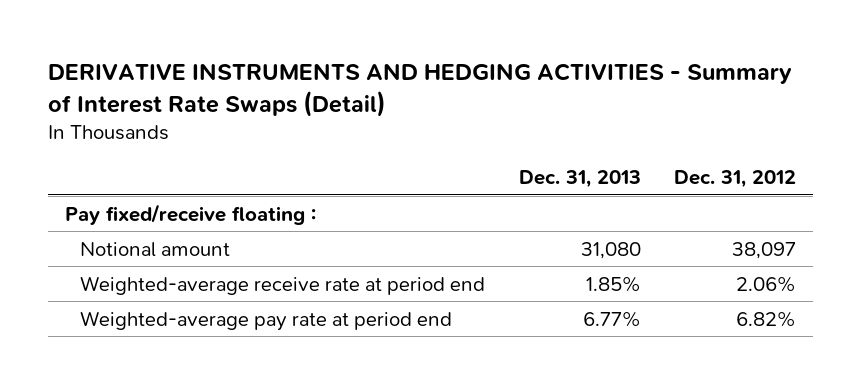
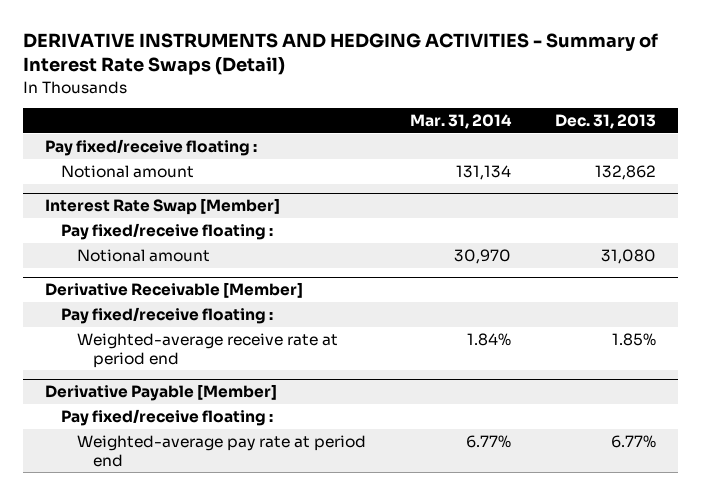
[674,170,797,189] Dec. 31, 2012 -> none
none -> [410,114,513,130] Mar. 31, 2014
none -> [60,165,194,179] Notional amount
none -> [45,198,281,216] Interest Rate Swap [Member]
none -> [60,223,273,241] Pay fixed/receive floating :
none -> [45,282,304,299] Derivative Receivable [Member]
none -> [60,307,273,325] Pay fixed/receive floating :
none -> [45,384,278,402] Derivative Payable [Member]
none -> [60,409,273,427] Pay fixed/receive floating :

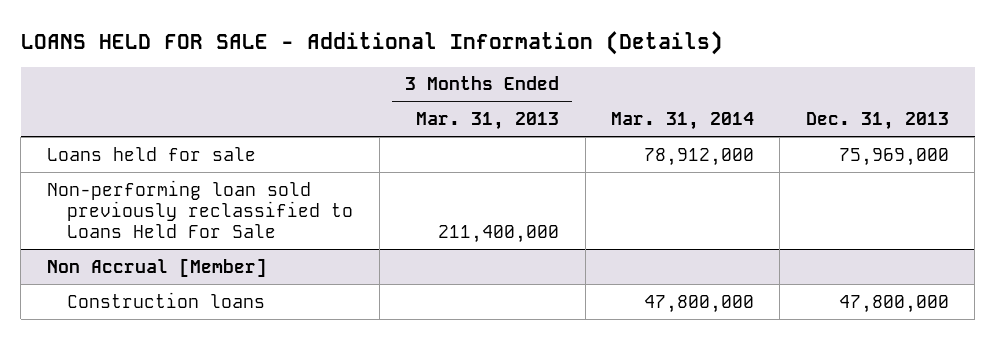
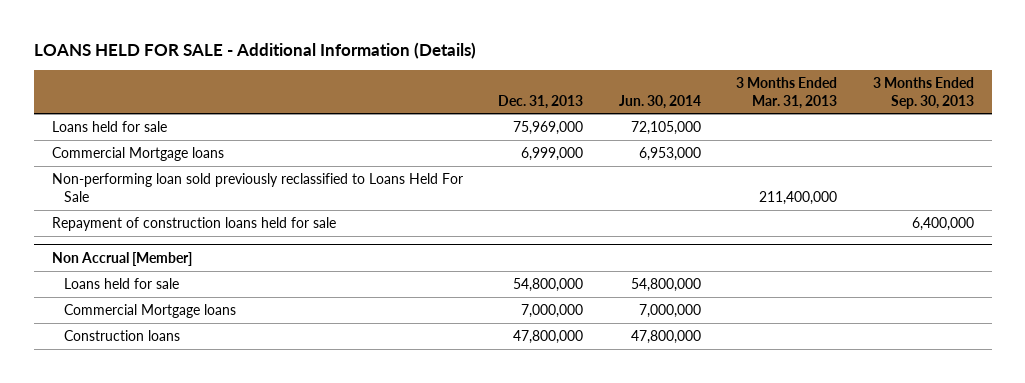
[610,111,754,130] Mar. 31, 2014 -> none
none -> [618,94,701,109] Jun. 30, 2014
none -> [872,76,974,109] 3 Months Ended Sep. 30, 2013
none -> [51,146,224,161] Commercial Mortgage loans
none -> [51,216,336,231] Repayment of construction loans held for sale
none -> [64,277,180,289] Loans held for sale
none -> [64,303,237,318] Commercial Mortgage loans

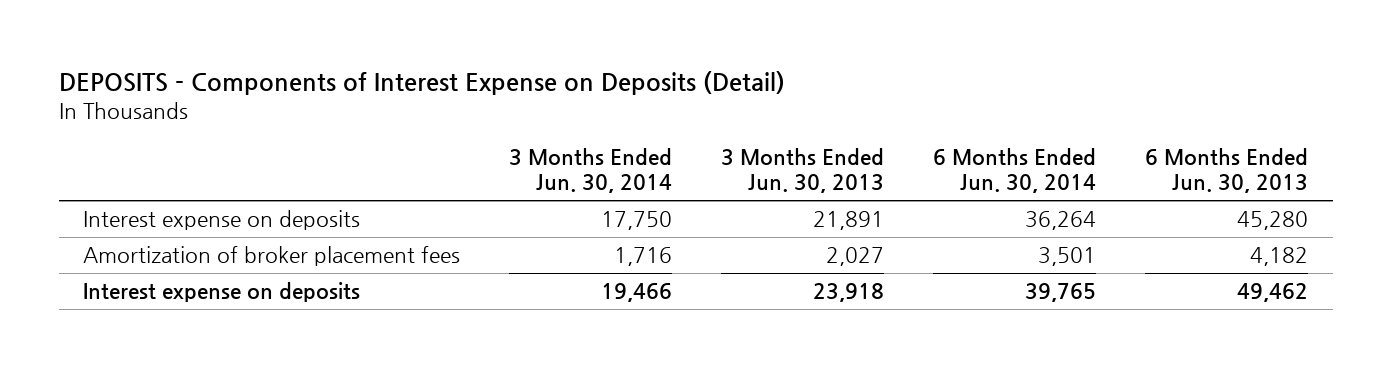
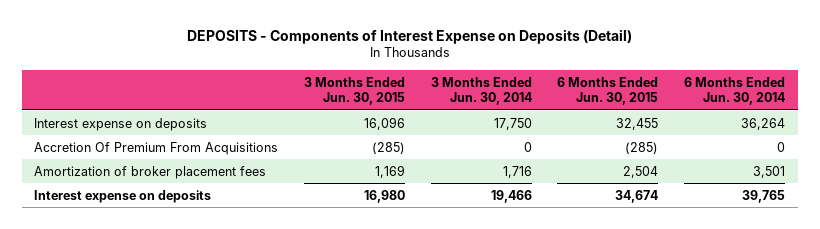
[721,147,885,194] 3 Months Ended Jun. 30, 2013 -> none
[1145,147,1309,194] 6 Months Ended Jun. 30, 2013 -> none
none -> [304,76,406,105] 3 Months Ended Jun. 30, 2015
none -> [557,76,659,105] 6 Months Ended Jun. 30, 2015
none -> [34,141,279,155] Accretion Of Premium From Acquisitions

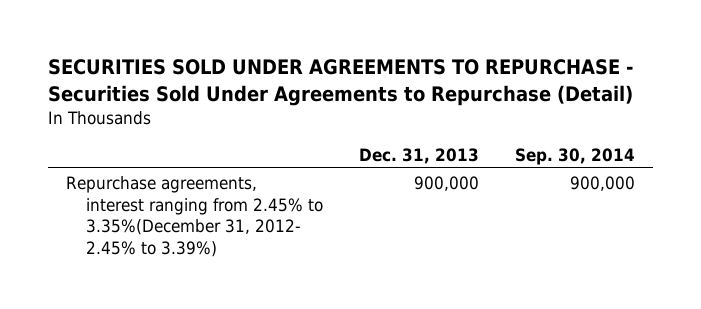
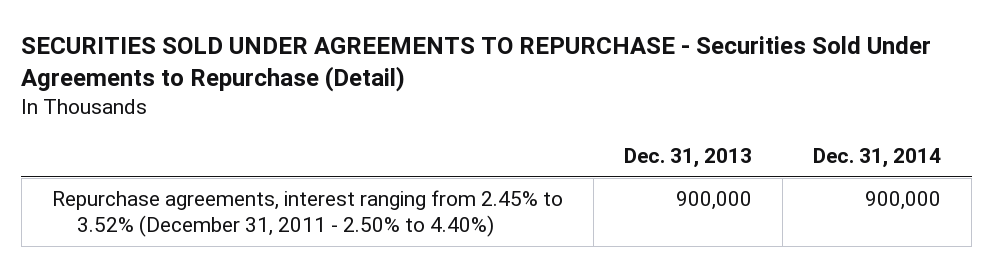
[515,147,636,165] Sep. 30, 2014 -> none
none -> [812,148,941,169] Dec. 31, 2014
[65,175,323,258] Repurchase agreements, interest ranging from 2.45% to 3.35%(December 31, 2012- 2.45% to 3.39%) -> [51,190,563,238] Repurchase agreements, interest ranging from 2.45% to 3.52% (December 31, 2011 - 2.50% to 4.40%)

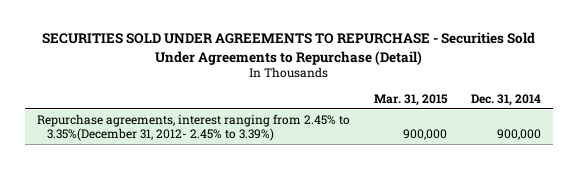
[623,148,752,169] Dec. 31, 2013 -> none
none -> [374,94,449,107] Mar. 31, 2015
[51,190,563,238] Repurchase agreements, interest ranging from 2.45% to 3.52% (December 31, 2011 - 2.50% to 4.40%) -> [37,113,351,142] Repurchase agreements, interest ranging from 2.45% to 3.35%(December 31, 2012- 2.45% to 3.39%)

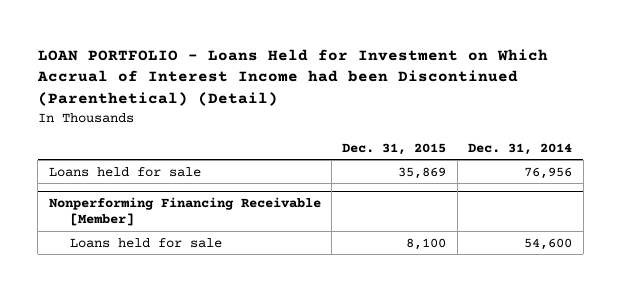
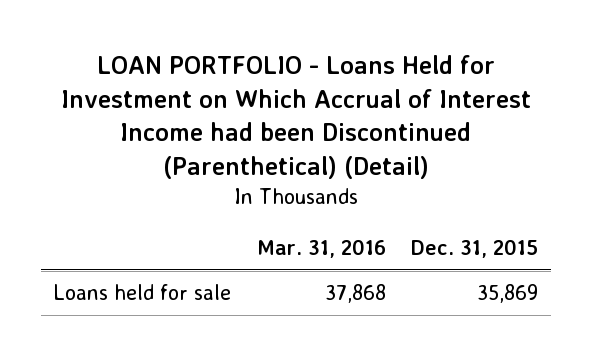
[468,143,573,156] Dec. 31, 2014 -> none
none -> [256,238,386,258] Mar. 31, 2016
[48,196,321,227] Nonperforming Financing Receivable [Member] -> none
[70,237,223,248] Loans held for sale -> none

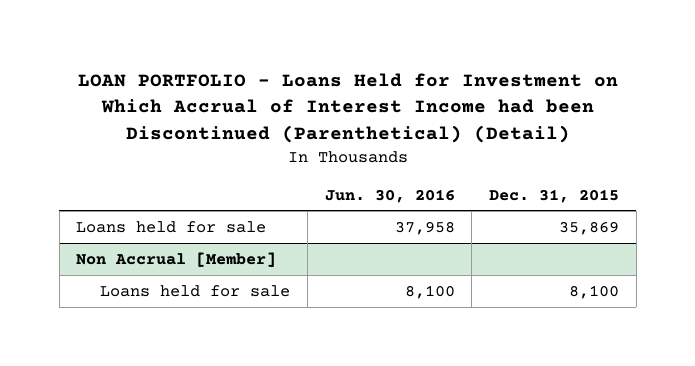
[256,238,386,258] Mar. 31, 2016 -> none
none -> [324,188,455,203] Jun. 30, 2016
none -> [76,251,277,267] Non Accrual [Member]
none -> [100,284,291,297] Loans held for sale

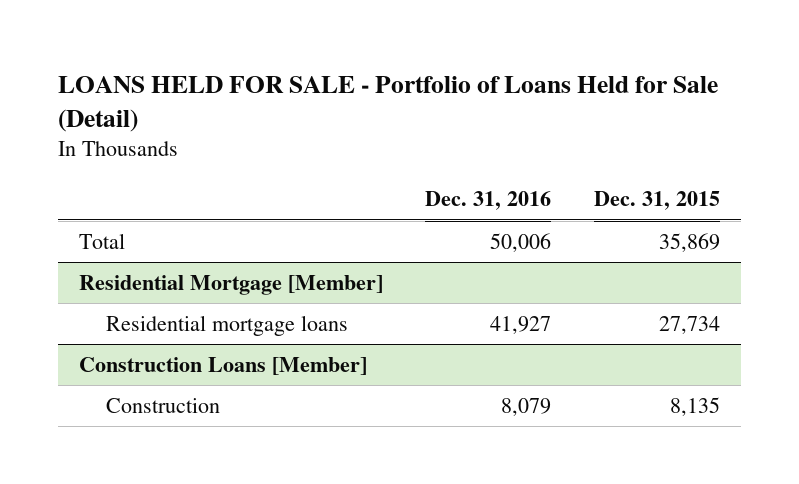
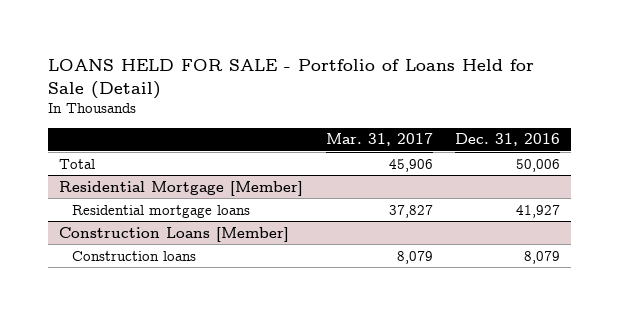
[593,191,720,211] Dec. 31, 2015 -> none
none -> [325,133,433,147] Mar. 31, 2017
[105,397,220,413] Construction -> [71,250,196,261] Construction loans

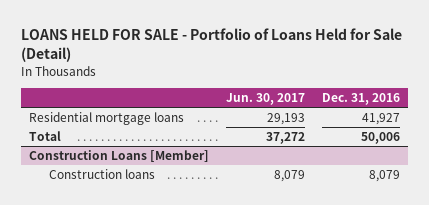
[325,133,433,147] Mar. 31, 2017 -> none
none -> [226,92,306,105] Jun. 30, 2017
[59,180,304,196] Residential Mortgage [Member] -> none
[59,158,96,169] Total -> [29,131,62,142] Total

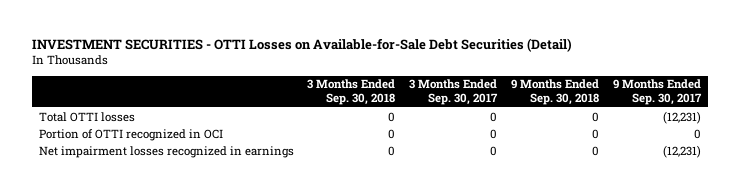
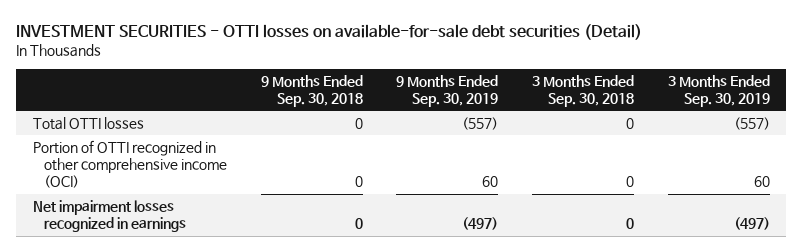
[31,38,572,53] INVESTMENT SECURITIES - OTTI Losses on Available-for-Sale Debt Securities (Detail) -> [16,24,643,41] INVESTMENT SECURITIES - OTTI losses on available-for-sale debt securities (Detail)
[409,79,499,106] 3 Months Ended Sep. 30, 2017 -> none
[613,79,703,106] 9 Months Ended Sep. 30, 2017 -> none
none -> [396,74,499,108] 9 Months Ended Sep. 30, 2019
none -> [667,74,770,108] 3 Months Ended Sep. 30, 2019
[38,128,223,141] Portion of OTTI recognized in OCI -> [32,140,228,189] Portion of OTTI recognized in other comprehensive income (OCI)

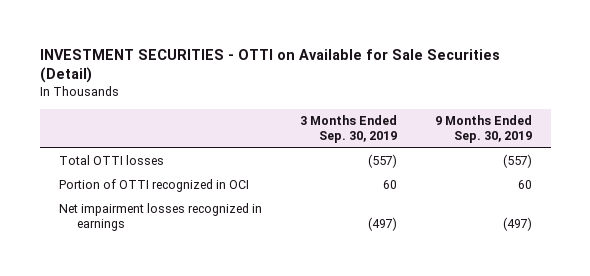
[16,24,643,41] INVESTMENT SECURITIES - OTTI losses on available-for-sale debt securities (Detail) -> [39,48,500,84] INVESTMENT SECURITIES - OTTI on Available for Sale Securities (Detail)
[260,74,363,108] 9 Months Ended Sep. 30, 2018 -> none
[531,74,634,108] 3 Months Ended Sep. 30, 2018 -> none
[32,140,228,189] Portion of OTTI recognized in other comprehensive income (OCI) -> [58,179,249,193] Portion of OTTI recognized in OCI

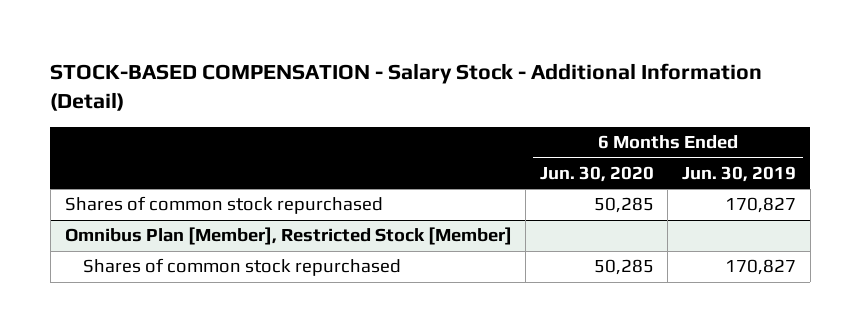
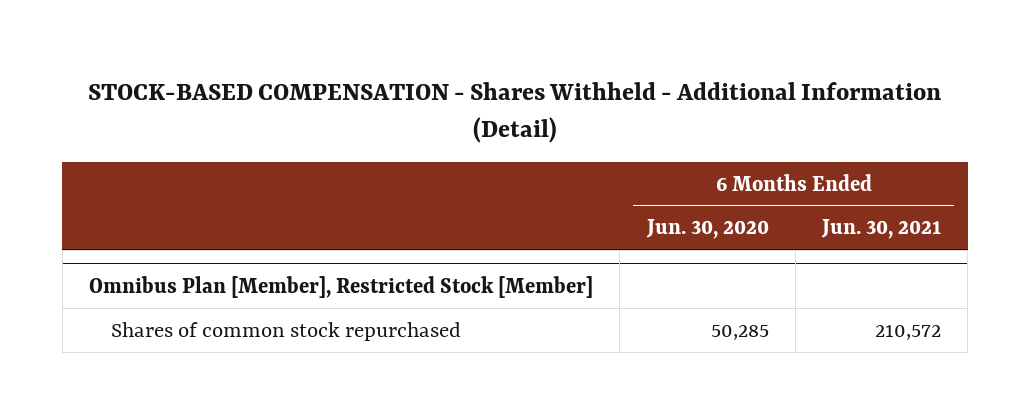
[50,63,763,112] STOCK-BASED COMPENSATION - Salary Stock - Additional Information (Detail) -> [88,81,942,144] STOCK-BASED COMPENSATION - Shares Withheld - Additional Information (Detail)
[682,166,797,183] Jun. 30, 2019 -> none
none -> [821,219,942,240] Jun. 30, 2021
[64,196,383,215] Shares of common stock repurchased -> none

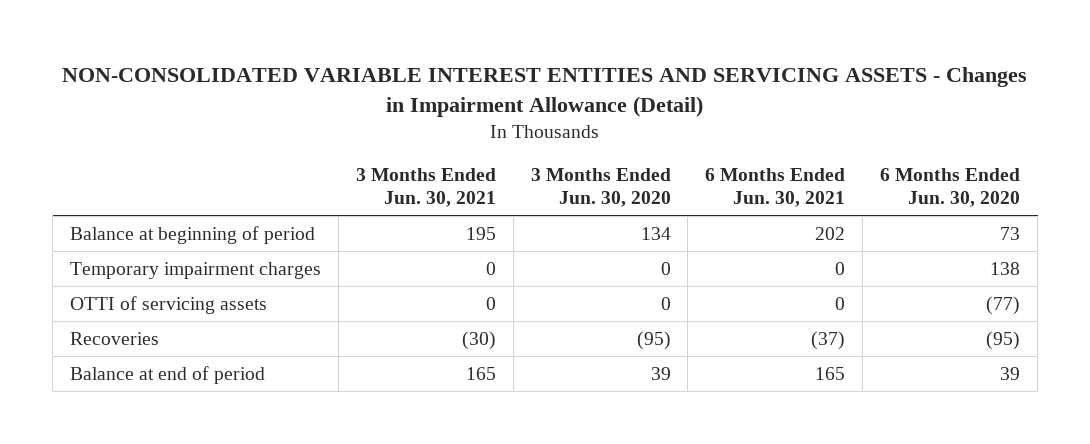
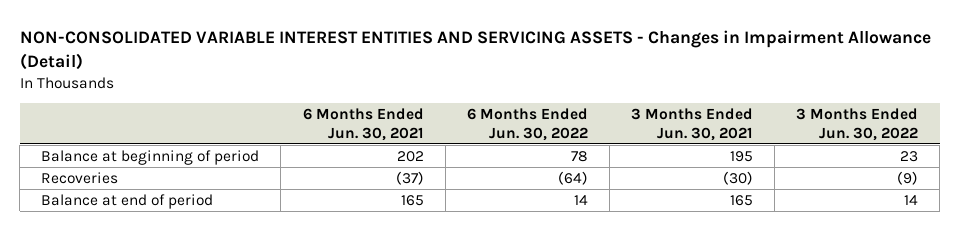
[530,168,671,207] 3 Months Ended Jun. 30, 2020 -> none
[880,168,1021,207] 6 Months Ended Jun. 30, 2020 -> none
none -> [466,108,588,141] 6 Months Ended Jun. 30, 2022
none -> [796,108,919,141] 3 Months Ended Jun. 30, 2022
[69,261,321,279] Temporary impairment charges -> none
[69,295,267,314] OTTI of servicing assets -> none

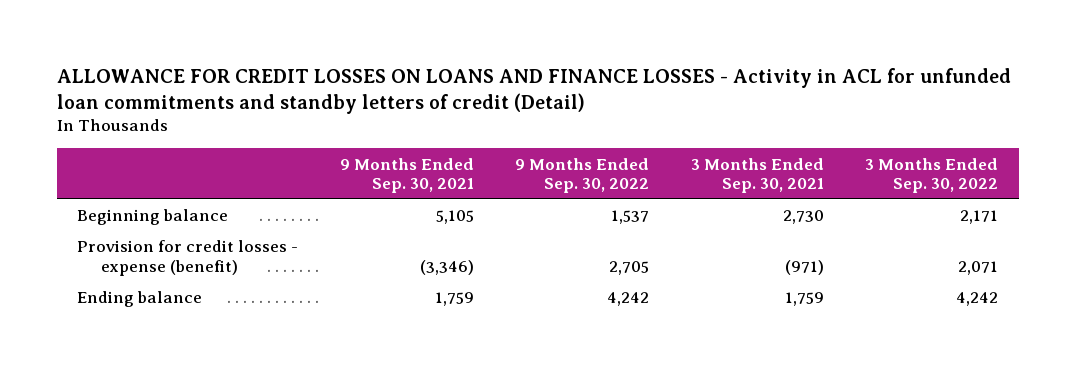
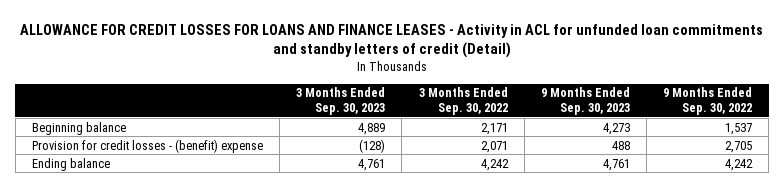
[56,67,1011,114] ALLOWANCE FOR CREDIT LOSSES ON LOANS AND FINANCE LOSSES - Activity in ACL for unfunded loan commitments and standby letters of credit (Detail) -> [20,23,764,59] ALLOWANCE FOR CREDIT LOSSES FOR LOANS AND FINANCE LEASES - Activity in ACL for unfunded loan commitments and standby letters of credit (Detail)
[339,157,474,193] 9 Months Ended Sep. 30, 2021 -> none
[690,157,824,193] 3 Months Ended Sep. 30, 2021 -> none
none -> [296,87,386,116] 3 Months Ended Sep. 30, 2023
none -> [540,87,630,116] 9 Months Ended Sep. 30, 2023
[77,240,299,276] Provision for credit losses - expense (benefit) -> [32,138,264,153] Provision for credit losses - (benefit) expense

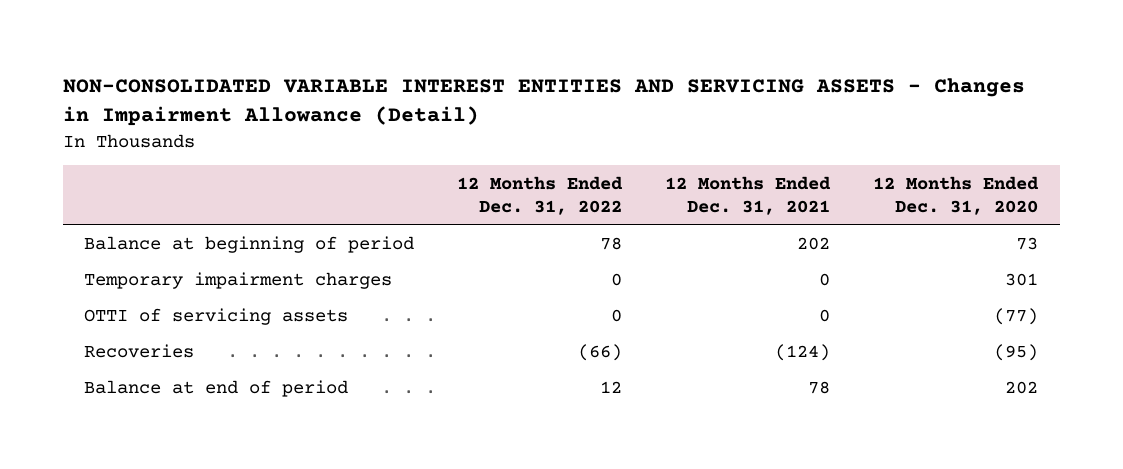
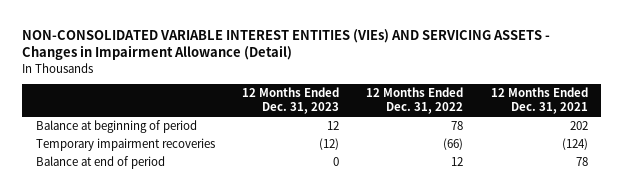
[62,77,1025,127] NON-CONSOLIDATED VARIABLE INTEREST ENTITIES AND SERVICING ASSETS - Changes in Impairment Allowance (Detail) -> [22,28,551,61] NON-CONSOLIDATED VARIABLE INTEREST ENTITIES (VIEs) AND SERVICING ASSETS - Changes in Impairment Allowance (Detail)
[873,175,1040,216] 12 Months Ended Dec. 31, 2020 -> none
none -> [242,87,340,115] 12 Months Ended Dec. 31, 2023
[84,272,393,290] Temporary impairment charges -> none
[84,308,349,326] OTTI of servicing assets -> none
[84,344,195,359] Recoveries -> [35,138,215,152] Temporary impairment recoveries

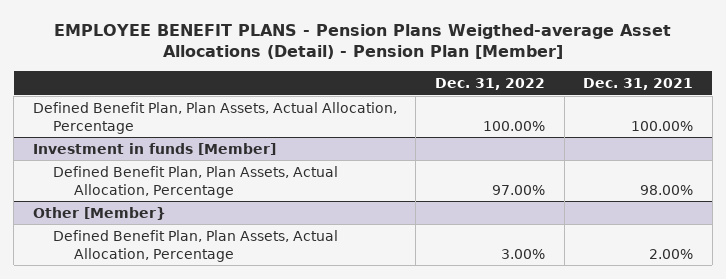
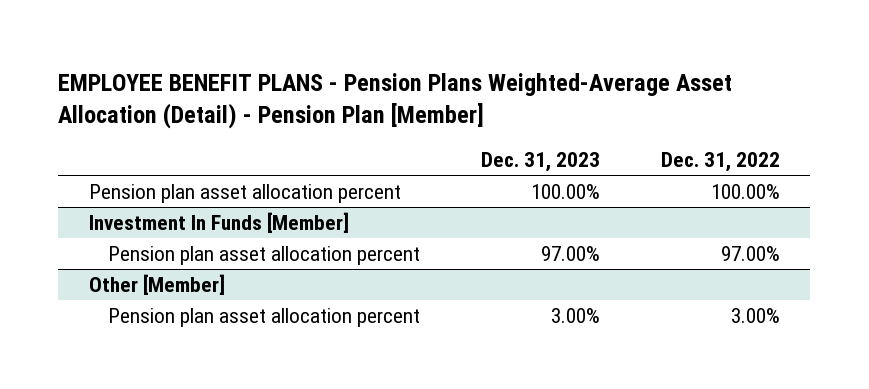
[53,23,671,60] EMPLOYEE BENEFIT PLANS - Pension Plans Weigthed-average Asset Allocations (Detail) - Pension Plan [Member] -> [58,72,733,130] EMPLOYEE BENEFIT PLANS - Pension Plans Weighted-Average Asset Allocation (Detail) - Pension Plan [Member]
[583,78,694,91] Dec. 31, 2021 -> none
none -> [480,152,600,173] Dec. 31, 2023
[32,101,397,134] Defined Benefit Plan, Plan Assets, Actual Allocation, Percentage -> [88,183,401,203] Pension plan asset allocation percent
[32,142,276,155] Investment in funds [Member] -> [88,211,349,233] Investment In Funds [Member]
[53,165,339,198] Defined Benefit Plan, Plan Assets, Actual Allocation, Percentage -> [107,245,420,265] Pension plan asset allocation percent
[32,206,166,220] Other [Member} -> [88,273,225,295] Other [Member]
[53,229,339,262] Defined Benefit Plan, Plan Assets, Actual Allocation, Percentage -> [107,307,420,327] Pension plan asset allocation percent

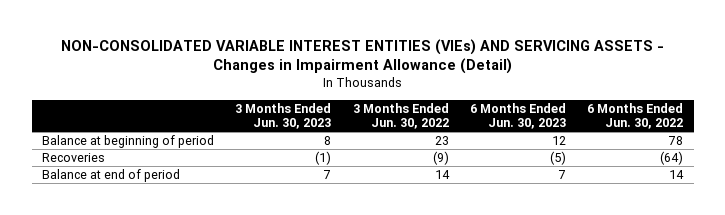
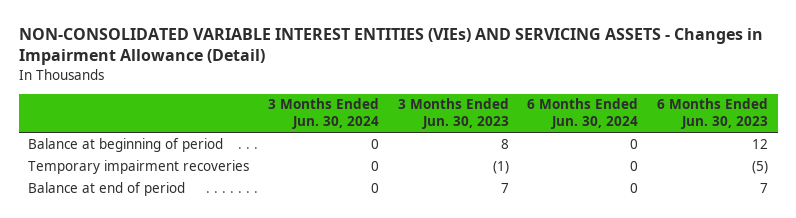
[352,102,449,130] 3 Months Ended Jun. 30, 2022 -> none
[587,102,684,130] 6 Months Ended Jun. 30, 2022 -> none
none -> [267,98,379,130] 3 Months Ended Jun. 30, 2024
none -> [527,98,639,130] 6 Months Ended Jun. 30, 2024
[42,153,106,163] Recoveries -> [28,159,250,174] Temporary impairment recoveries

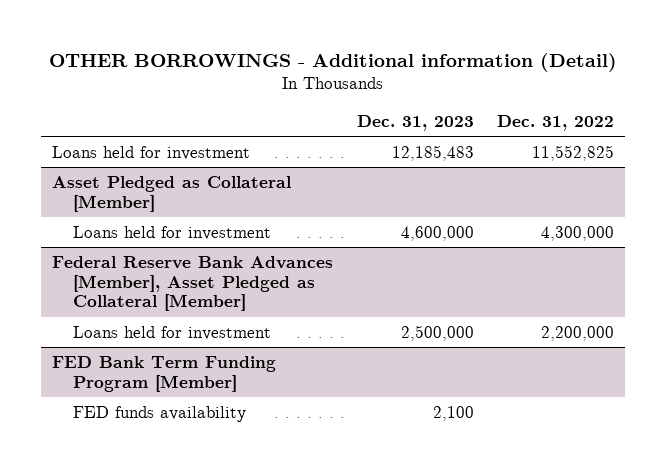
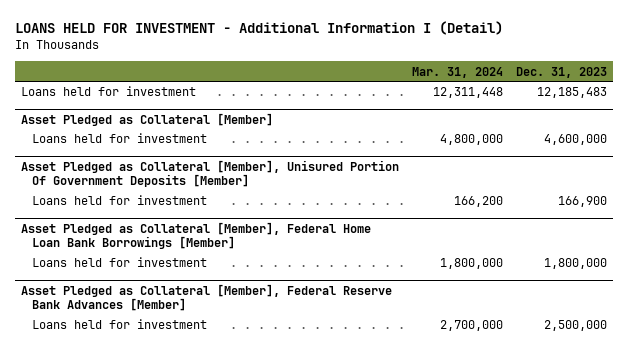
[49,52,618,72] OTHER BORROWINGS - Additional information (Detail) -> [14,21,503,36] LOANS HELD FOR INVESTMENT - Additional Information I (Detail)
[496,114,614,131] Dec. 31, 2022 -> none
none -> [411,66,503,78] Mar. 31, 2024
none -> [20,159,399,188] Asset Pledged as Collateral [Member], Unisured Portion Of Government Deposits [Member]
none -> [32,195,208,206] Loans held for investment
none -> [20,221,371,250] Asset Pledged as Collateral [Member], Federal Home Loan Bank Borrowings [Member]
none -> [32,257,208,268] Loans held for investment
[52,255,334,312] Federal Reserve Bank Advances [Member], Asset Pledged as Collateral [Member] -> [20,283,392,312] Asset Pledged as Collateral [Member], Federal Reserve Bank Advances [Member]
[52,355,277,392] FED Bank Term Funding Program [Member] -> none
[72,405,246,422] FED funds availability -> none

